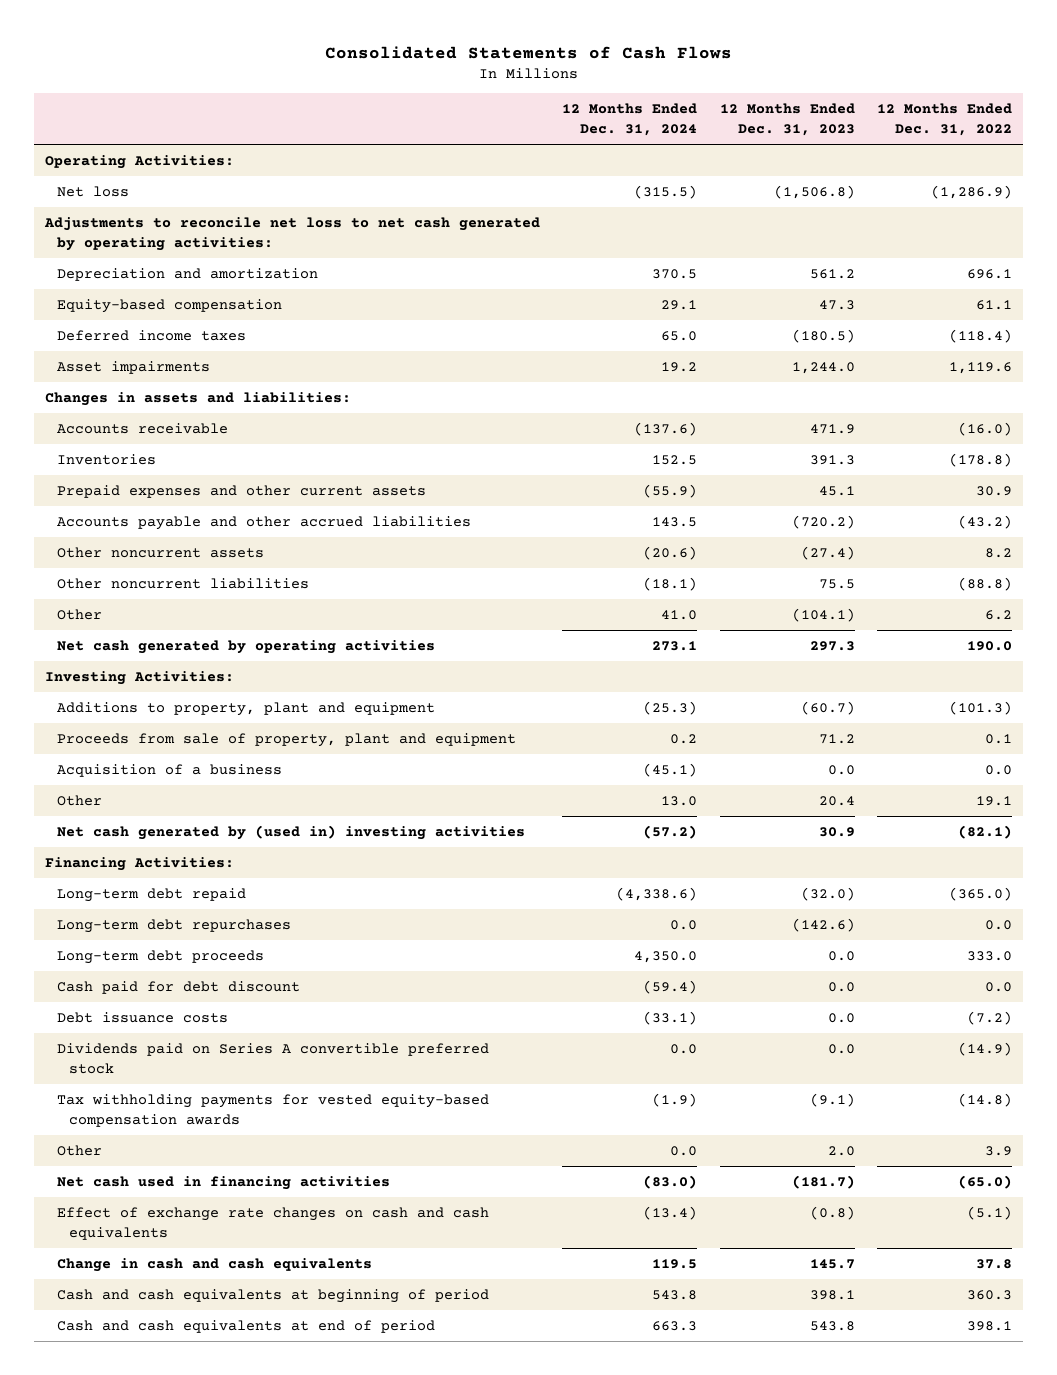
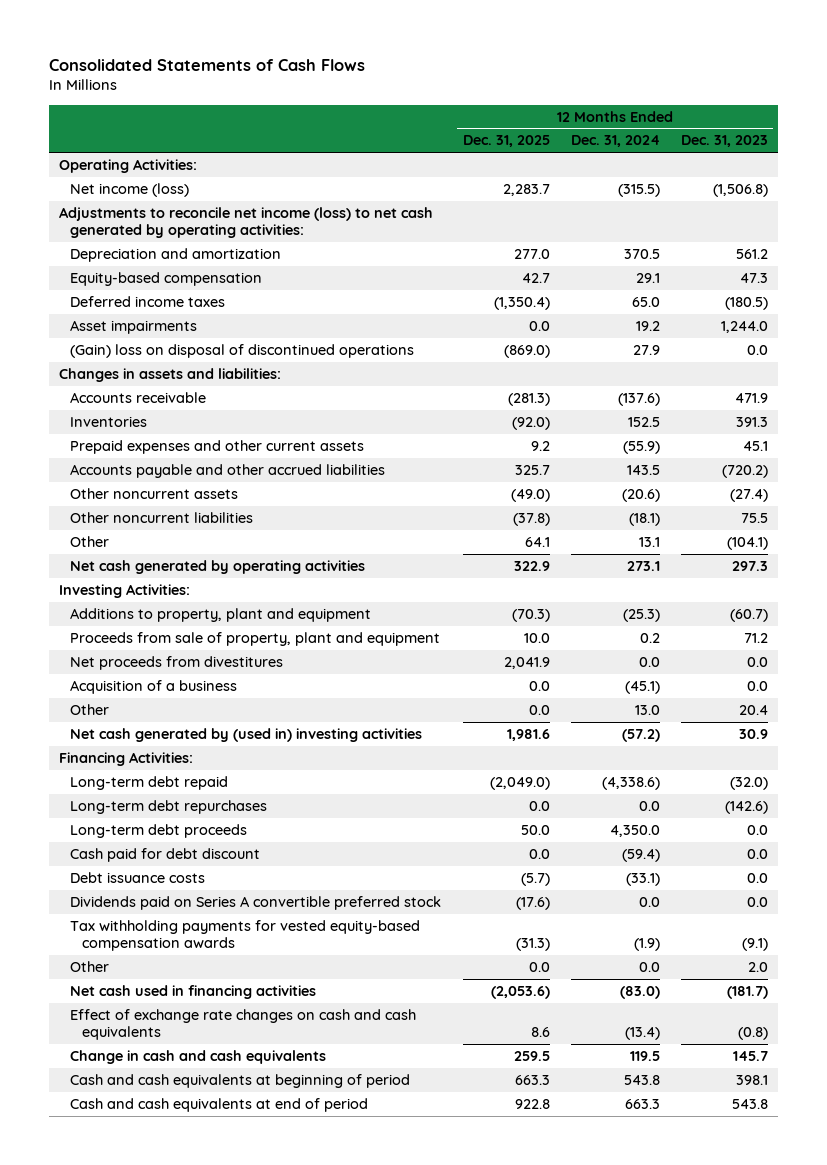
[876,103,1012,136] 12 Months Ended Dec. 31, 2022 -> none
none -> [462,135,550,148] Dec. 31, 2025
[57,186,130,198] Net loss -> [70,183,190,198] Net income (loss)
[44,217,541,251] Adjustments to reconcile net loss to net cash generated by operating activities: -> [59,207,434,238] Adjustments to reconcile net income (loss) to net cash generated by operating activities:
none -> [70,344,415,359] (Gain) loss on disposal of discontinued operations
[661,610,698,621] 41.0 -> [638,537,660,548] 13.1
none -> [70,656,284,671] Net proceeds from divestitures

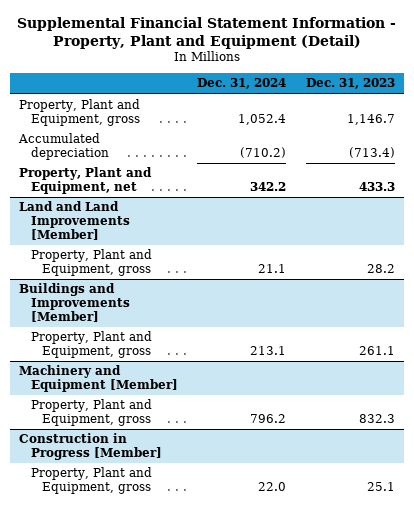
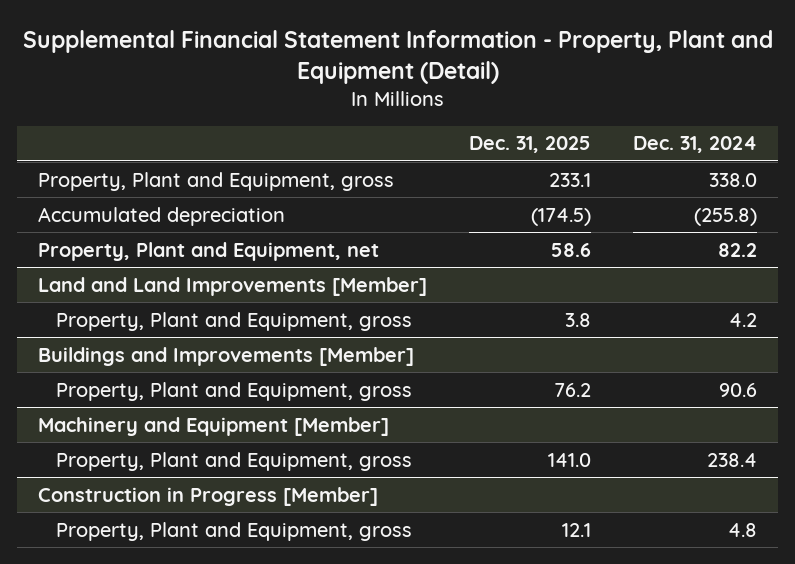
[305,78,395,90] Dec. 31, 2023 -> none
none -> [469,136,592,154] Dec. 31, 2025
[238,114,287,126] 1,052.4 -> [708,172,757,187] 338.0
[240,147,287,159] (710.2) -> [693,207,757,226] (255.8)
[250,182,287,192] 342.2 -> [717,242,757,257] 82.2
[258,264,287,274] 21.1 -> [728,312,757,327] 4.2
[250,346,287,356] 213.1 -> [718,382,757,397] 90.6
[250,414,287,424] 796.2 -> [706,452,757,467] 238.4
[258,482,287,492] 22.0 -> [727,522,757,537] 4.8

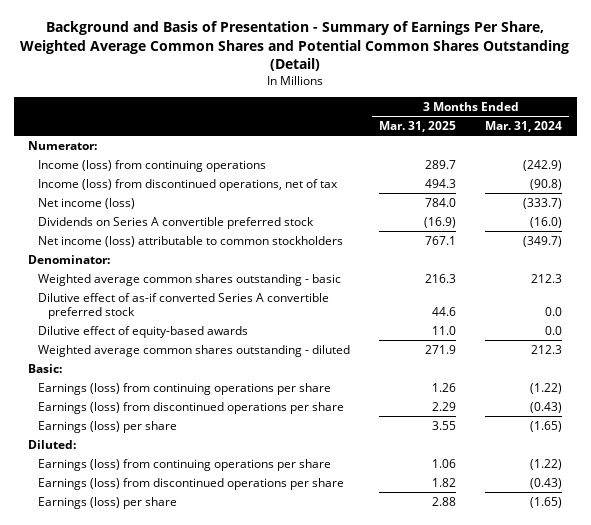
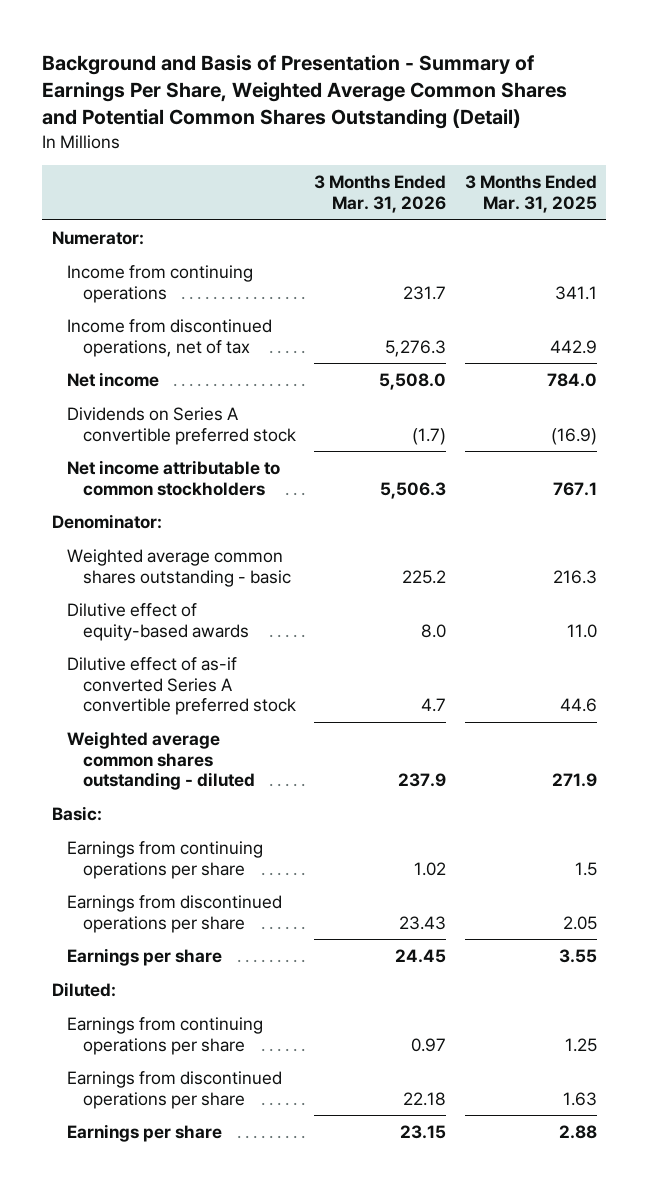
[485,121,563,133] Mar. 31, 2024 -> none
none -> [314,175,447,214] 3 Months Ended Mar. 31, 2026
[38,159,267,172] Income (loss) from continuing operations -> [67,265,254,303] Income from continuing operations
[425,159,457,169] 289.7 -> [554,285,597,300] 341.1
[38,178,339,191] Income (loss) from discontinued operations, net of tax -> [67,319,273,357] Income from discontinued operations, net of tax
[425,178,457,188] 494.3 -> [549,339,597,354] 442.9
[38,197,136,209] Net income (loss) -> [67,372,160,388] Net income
[38,235,344,247] Net income (loss) attributable to common stockholders -> [67,460,281,496] Net income attributable to common stockholders
[38,292,330,319] Dilutive effect of as-if converted Series A convertible preferred stock -> [67,657,297,716] Dilutive effect of as-if converted Series A convertible preferred stock
[38,382,332,395] Earnings (loss) from continuing operations per share -> [67,841,264,879] Earnings from continuing operations per share
[432,382,457,392] 1.26 -> [574,861,597,876] 1.5
[38,401,345,414] Earnings (loss) from discontinued operations per share -> [67,895,283,933] Earnings from discontinued operations per share
[432,401,457,411] 2.29 -> [562,915,597,930] 2.05
[38,420,178,433] Earnings (loss) per share -> [67,948,223,967] Earnings per share
[38,458,332,471] Earnings (loss) from continuing operations per share -> [67,1017,264,1055] Earnings from continuing operations per share
[432,458,457,468] 1.06 -> [564,1037,597,1052] 1.25
[38,477,345,490] Earnings (loss) from discontinued operations per share -> [67,1071,283,1109] Earnings from discontinued operations per share
[432,477,457,487] 1.82 -> [562,1091,597,1106] 1.63
[38,496,178,509] Earnings (loss) per share -> [67,1124,223,1143] Earnings per share

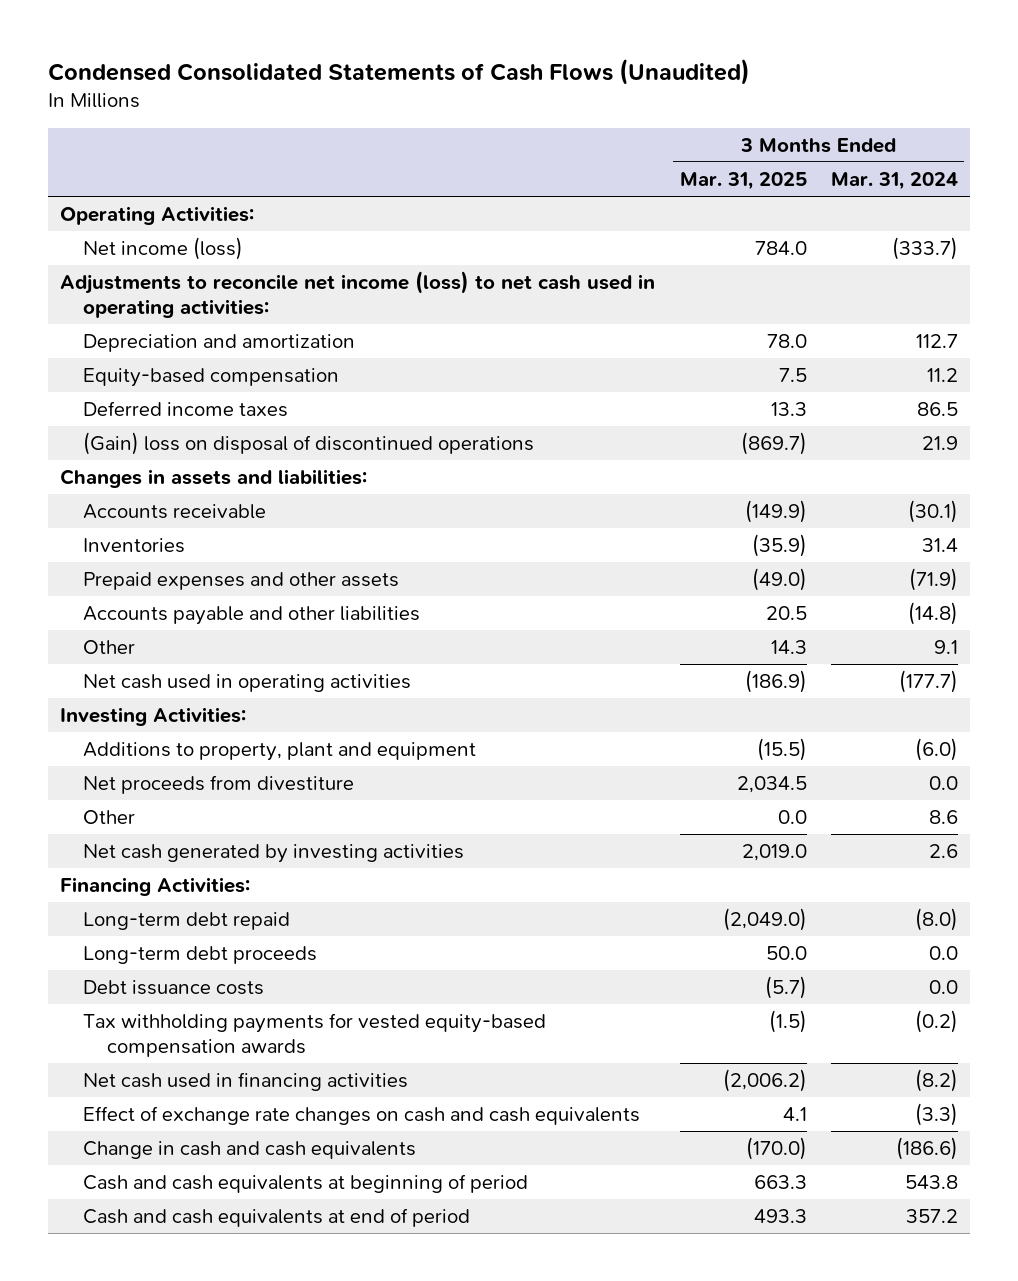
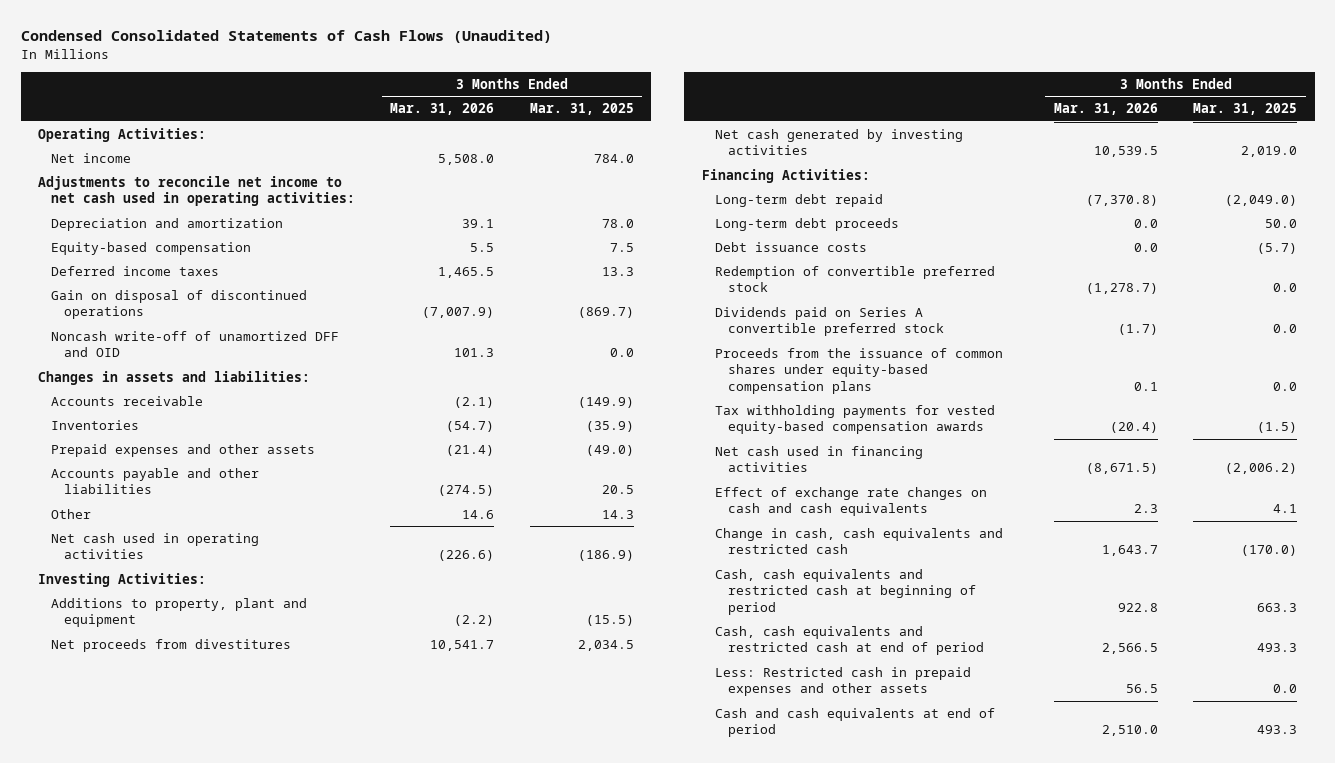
[830,172,958,191] Mar. 31, 2024 -> none
none -> [390,103,495,116] Mar. 31, 2026
[83,237,244,261] Net income (loss) -> [51,152,132,163] Net income
[60,271,656,318] Adjustments to reconcile net income (loss) to net cash used in operating activities: -> [38,175,356,207] Adjustments to reconcile net income to net cash used in operating activities:
[83,432,535,456] (Gain) loss on disposal of discontinued operations -> [51,289,308,320] Gain on disposal of discontinued operations
none -> [51,330,340,358] Noncash write-off of unamortized DFF and OID
[83,810,136,825] Other -> none
[83,775,355,795] Net proceeds from divestiture -> [51,638,292,652] Net proceeds from divestitures
none -> [715,265,996,293] Redemption of convertible preferred stock
none -> [715,306,945,337] Dividends paid on Series A convertible preferred stock
none -> [715,347,1004,394] Proceeds from the issuance of common shares under equity-based compensation plans
[83,1141,417,1160] Change in cash and cash equivalents -> [715,527,1004,555] Change in cash, cash equivalents and restricted cash
[83,1174,529,1194] Cash and cash equivalents at beginning of period -> [715,568,977,615] Cash, cash equivalents and restricted cash at beginning of period
none -> [715,625,985,656] Cash, cash equivalents and restricted cash at end of period
none -> [715,666,972,697] Less: Restricted cash in prepaid expenses and other assets

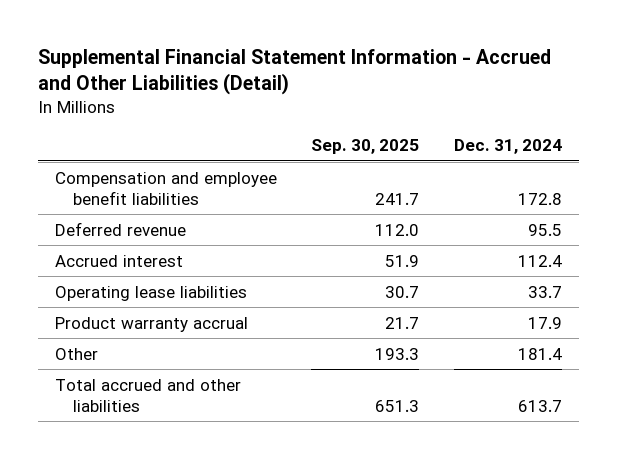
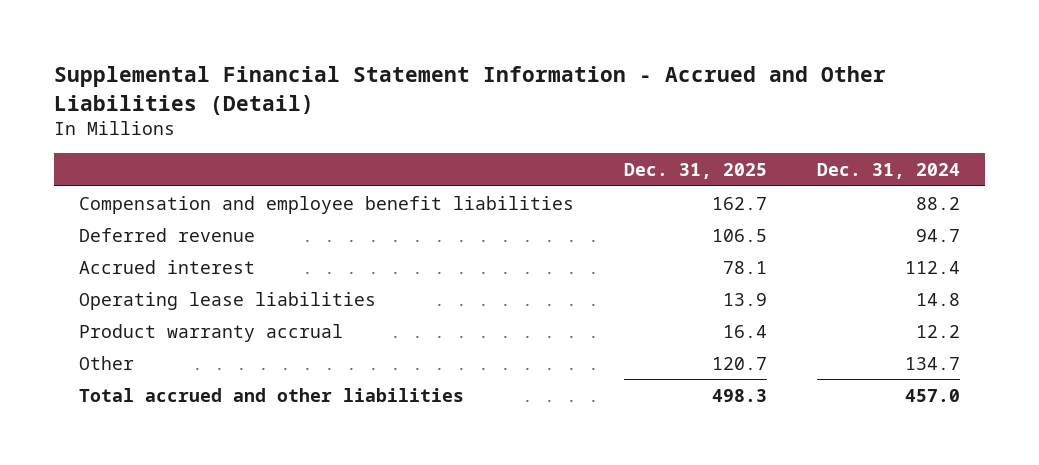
[311,139,420,155] Sep. 30, 2025 -> none
none -> [623,163,767,180] Dec. 31, 2025
[518,192,563,205] 172.8 -> [915,196,960,210] 88.2
[528,223,563,236] 95.5 -> [915,228,960,242] 94.7
[528,285,563,298] 33.7 -> [915,292,960,306] 14.8
[528,316,563,329] 17.9 -> [915,324,960,338] 12.2
[518,347,563,360] 181.4 -> [904,356,960,370] 134.7
[518,399,563,412] 613.7 -> [904,388,960,402] 457.0

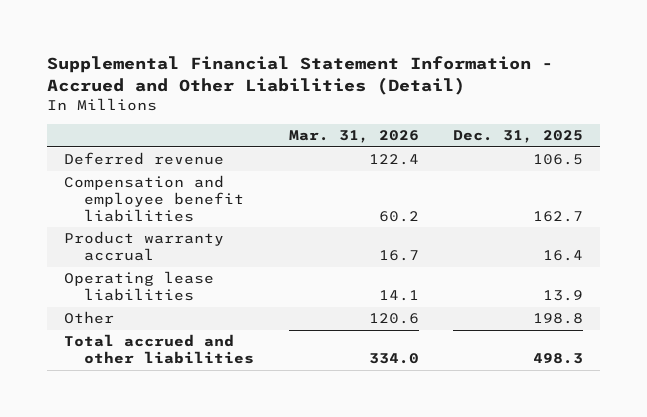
[816,163,960,180] Dec. 31, 2024 -> none
none -> [288,130,419,144] Mar. 31, 2026
[78,259,255,274] Accrued interest -> none
[78,195,574,214] Compensation and employee benefit liabilities -> [64,175,245,222] Compensation and employee benefit liabilities
[78,291,376,310] Operating lease liabilities -> [64,271,215,301] Operating lease liabilities
[711,356,767,370] 120.7 -> [533,313,584,325] 198.8

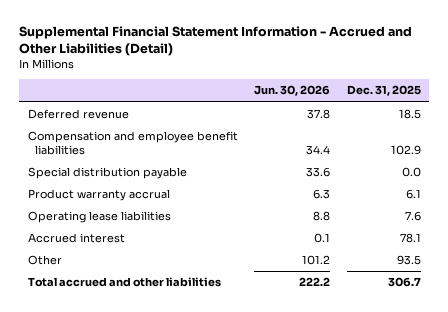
[288,130,419,144] Mar. 31, 2026 -> none
none -> [254,85,331,97] Jun. 30, 2026
[533,154,584,166] 106.5 -> [398,109,421,120] 18.5
[533,210,584,222] 162.7 -> [390,144,421,155] 102.9
none -> [27,167,187,180] Special distribution payable
[543,249,584,261] 16.4 -> [405,189,421,200] 6.1
[543,289,584,301] 13.9 -> [404,211,421,222] 7.6
none -> [27,233,125,244] Accrued interest
[533,313,584,325] 198.8 -> [396,255,421,266] 93.5
[533,352,584,364] 498.3 -> [387,277,421,288] 306.7

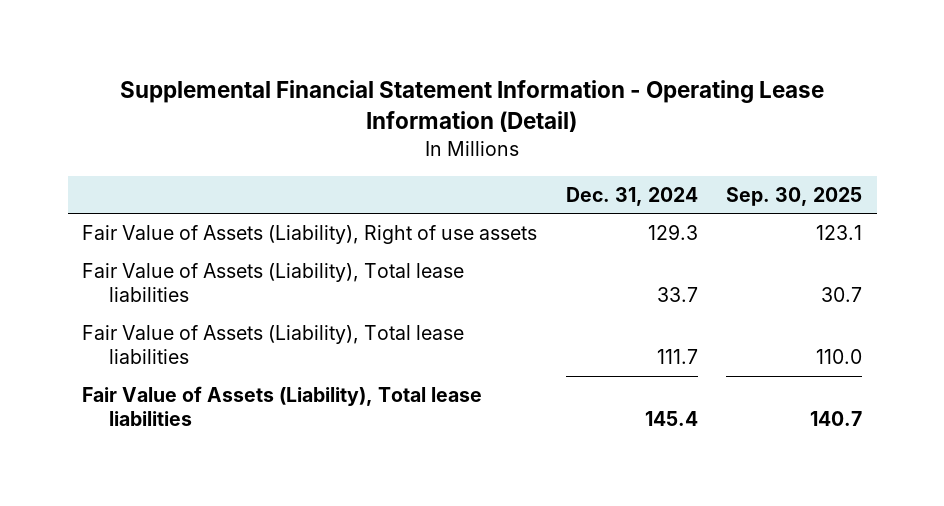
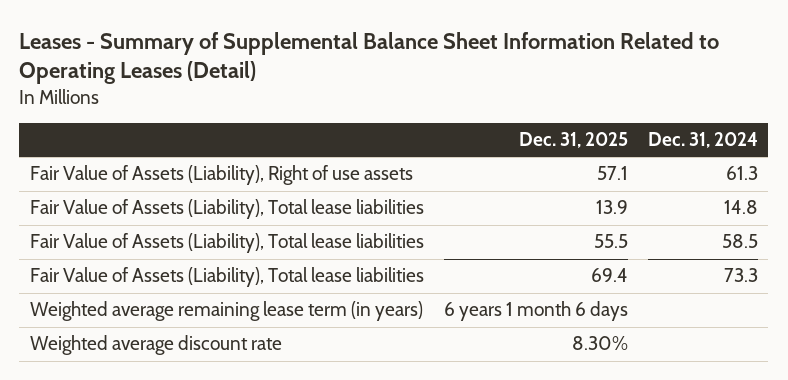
[120,80,825,133] Supplemental Financial Statement Information - Operating Lease Information (Detail) -> [19,31,720,85] Leases - Summary of Supplemental Balance Sheet Information Related to Operating Leases (Detail)
[726,186,863,206] Sep. 30, 2025 -> none
none -> [518,132,628,149] Dec. 31, 2025
[647,224,698,241] 129.3 -> [726,166,759,181] 61.3
[656,287,698,303] 33.7 -> [724,200,759,215] 14.8
[656,349,698,365] 111.7 -> [722,234,759,249] 58.5
[644,411,698,427] 145.4 -> [724,268,759,283] 73.3
none -> [29,301,423,322] Weighted average remaining lease term (in years)
none -> [29,335,282,356] Weighted average discount rate

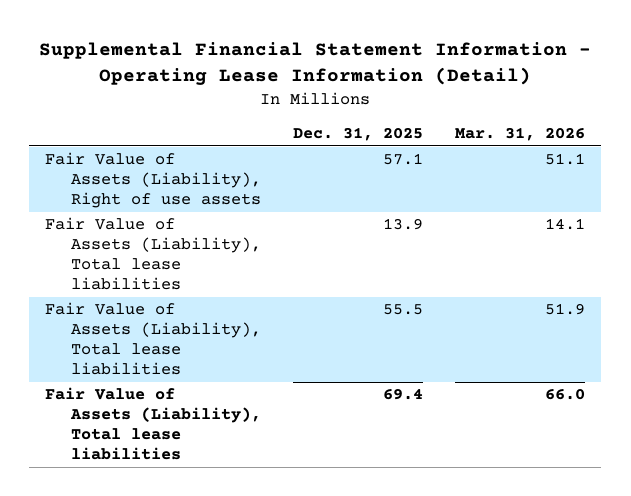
[19,31,720,85] Leases - Summary of Supplemental Balance Sheet Information Related to Operating Leases (Detail) -> [39,42,592,86] Supplemental Financial Statement Information - Operating Lease Information (Detail)
[648,132,759,149] Dec. 31, 2024 -> none
none -> [455,127,586,142] Mar. 31, 2026
[29,301,423,322] Weighted average remaining lease term (in years) -> none
[29,335,282,356] Weighted average discount rate -> none

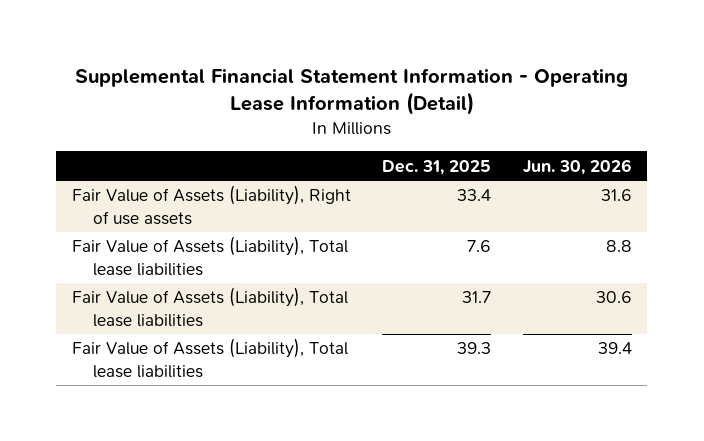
[455,127,586,142] Mar. 31, 2026 -> none
none -> [522,158,632,175] Jun. 30, 2026
[383,153,424,166] 57.1 -> [457,189,492,202] 33.4
[383,218,424,231] 13.9 -> [467,240,492,253] 7.6
[383,304,424,316] 55.5 -> [462,291,492,304] 31.7
[383,388,424,401] 69.4 -> [457,342,492,355] 39.3

